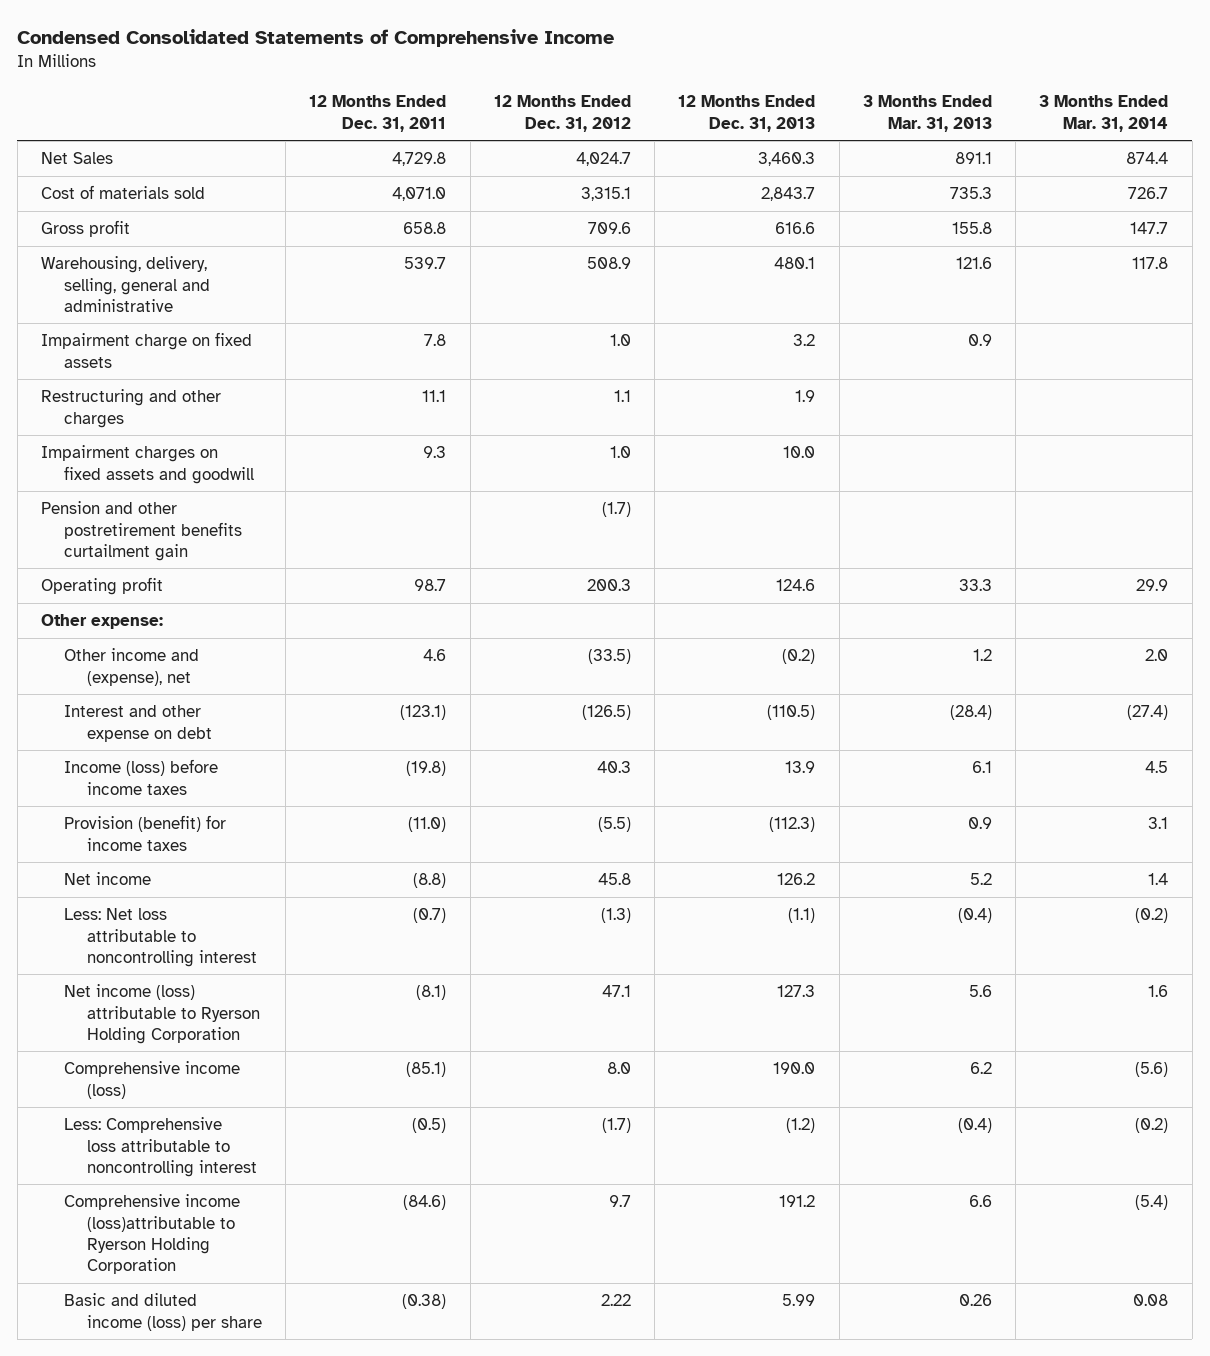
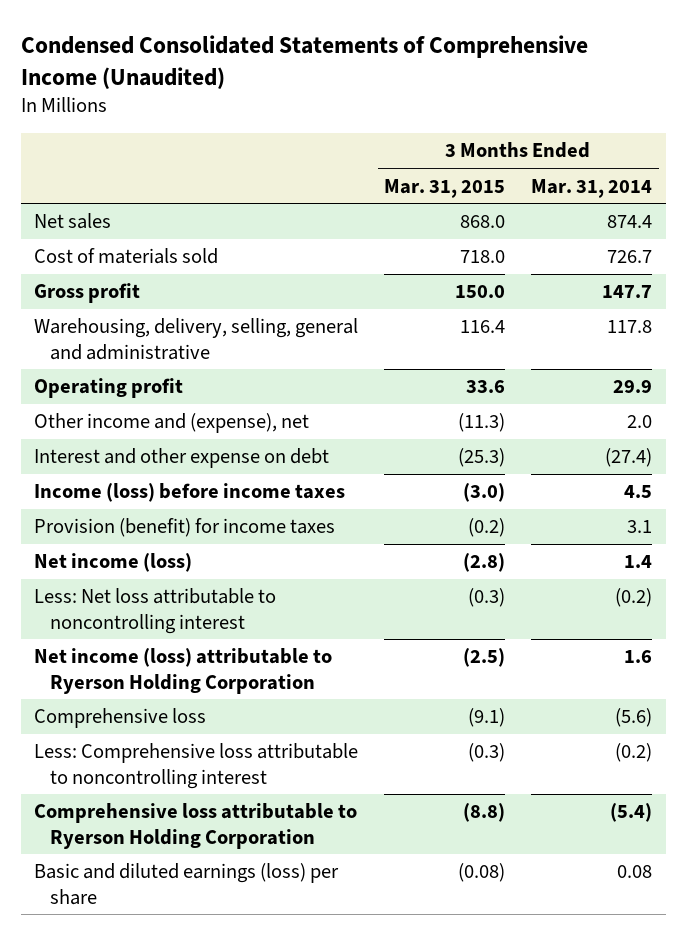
[17,29,615,48] Condensed Consolidated Statements of Comprehensive Income -> [20,34,588,89] Condensed Consolidated Statements of Comprehensive Income (Unaudited)
[309,95,447,132] 12 Months Ended Dec. 31, 2011 -> none
[493,95,631,132] 12 Months Ended Dec. 31, 2012 -> none
[678,95,816,132] 12 Months Ended Dec. 31, 2013 -> none
[862,95,992,132] 3 Months Ended Mar. 31, 2013 -> none
none -> [384,178,506,198] Mar. 31, 2015
[41,152,114,165] Net Sales -> [33,213,111,230] Net sales
[41,332,253,368] Impairment charge on fixed assets -> none
[41,389,222,428] Restructuring and other charges -> none
[41,445,255,484] Impairment charges on fixed assets and goodwill -> none
[41,501,243,561] Pension and other postretirement benefits curtailment gain -> none
[41,614,164,630] Other expense: -> none
[64,872,152,886] Net income -> [33,553,192,573] Net income (loss)
[64,1061,241,1099] Comprehensive income (loss) -> [33,708,206,729] Comprehensive loss
[64,1194,241,1275] Comprehensive income (loss)attributable to Ryerson Holding Corporation -> [33,803,357,849] Comprehensive loss attributable to Ryerson Holding Corporation
[64,1293,262,1331] Basic and diluted income (loss) per share -> [33,863,339,905] Basic and diluted earnings (loss) per share

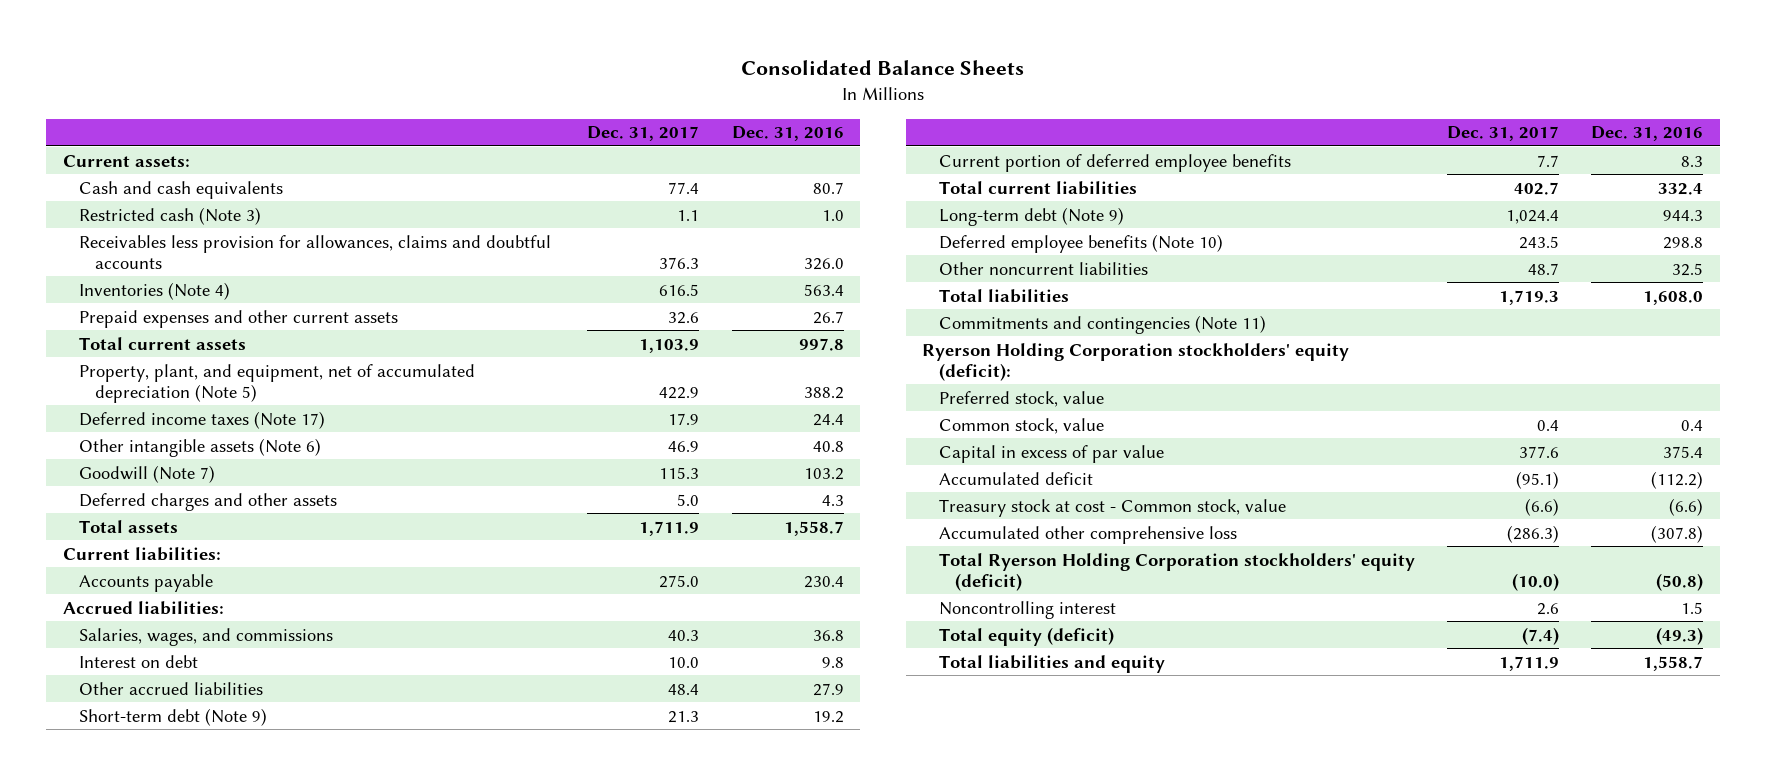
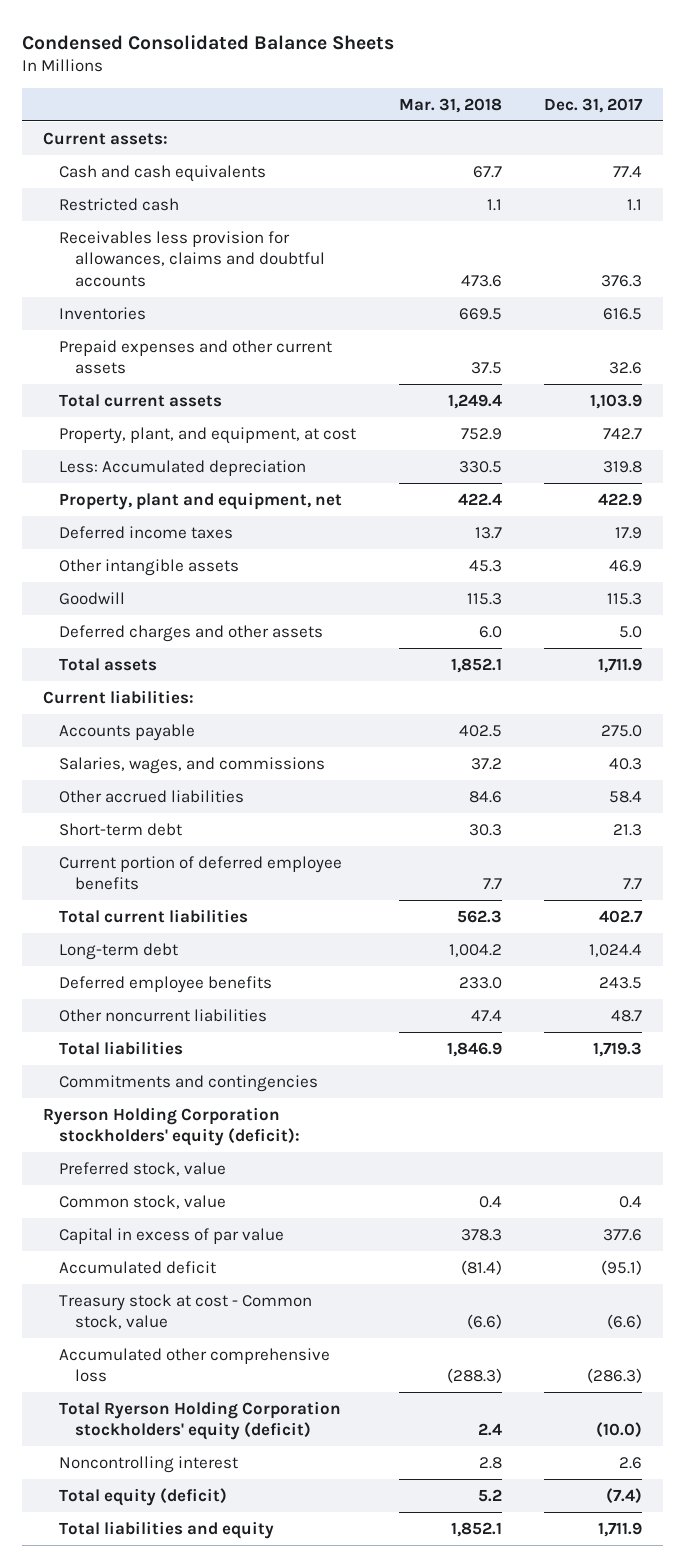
[741,60,1025,76] Consolidated Balance Sheets -> [22,34,395,50] Condensed Consolidated Balance Sheets
[731,126,844,142] Dec. 31, 2016 -> none
none -> [398,97,502,113] Mar. 31, 2018
[78,206,261,225] Restricted cash (Note 3) -> [59,197,180,211] Restricted cash
[78,281,230,300] Inventories (Note 4) -> [59,306,147,320] Inventories
none -> [59,426,357,444] Property, plant, and equipment, at cost
none -> [59,459,307,476] Less: Accumulated depreciation
[78,363,475,403] Property, plant, and equipment, net of accumulated depreciation (Note 5) -> [59,491,343,510] Property, plant and equipment, net
[78,410,325,429] Deferred income taxes (Note 17) -> [59,525,234,539] Deferred income taxes
[78,437,321,457] Other intangible assets (Note 6) -> [59,558,240,576] Other intangible assets
[78,464,215,483] Goodwill (Note 7) -> [59,591,126,605] Goodwill
[62,600,224,615] Accrued liabilities: -> none
[78,654,198,668] Interest on debt -> none
[668,683,700,695] 48.4 -> [609,790,643,803] 58.4
[78,707,267,726] Short-term debt (Note 9) -> [59,822,183,836] Short-term debt
[938,206,1124,226] Long-term debt (Note 9) -> [59,942,179,960] Long-term debt
[938,233,1223,253] Deferred employee benefits (Note 10) -> [59,975,273,993] Deferred employee benefits
[938,314,1266,334] Commitments and contingencies (Note 11) -> [59,1074,319,1092] Commitments and contingencies

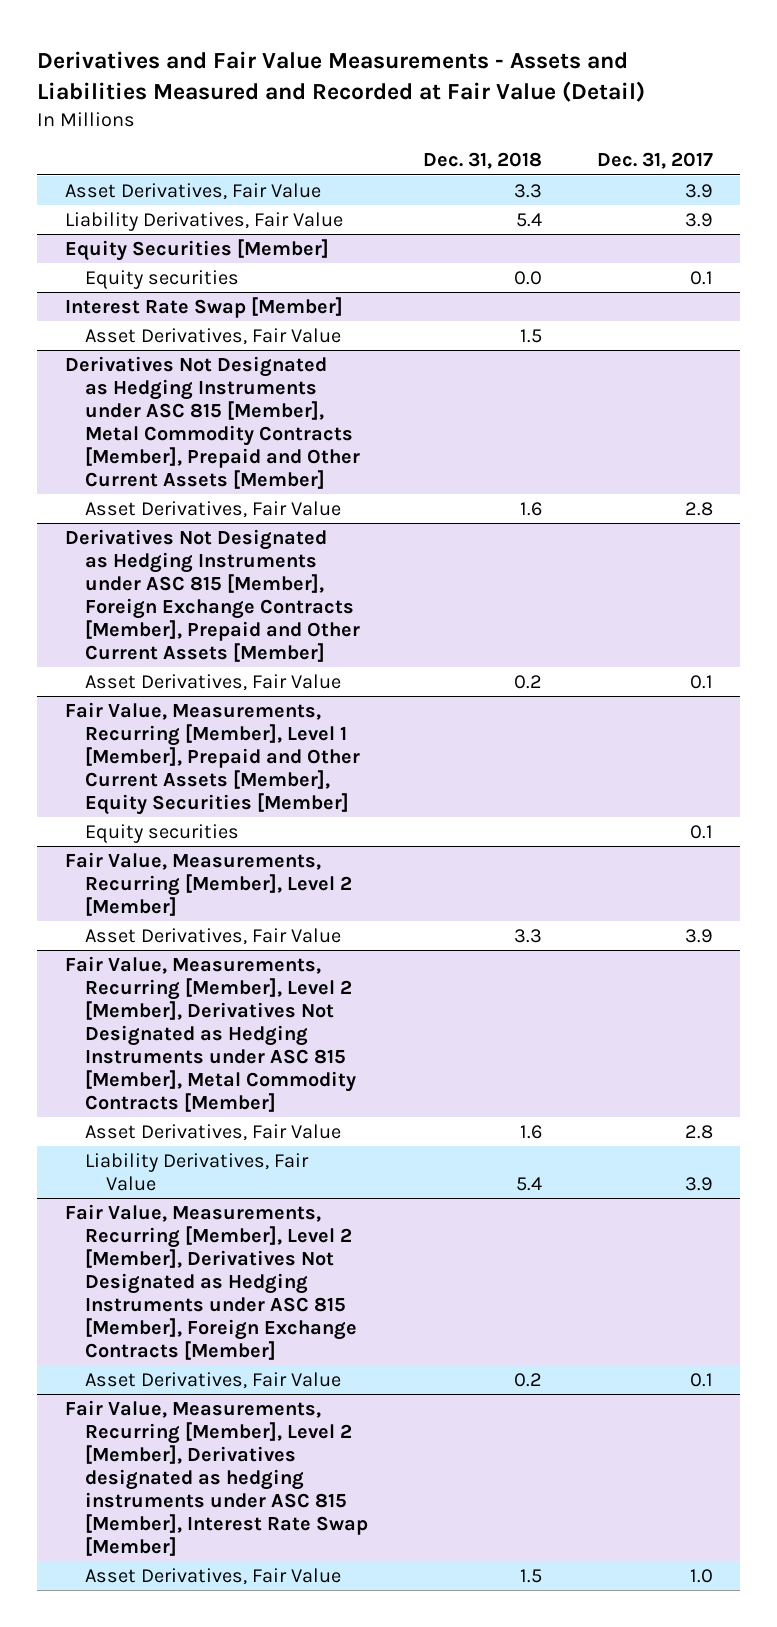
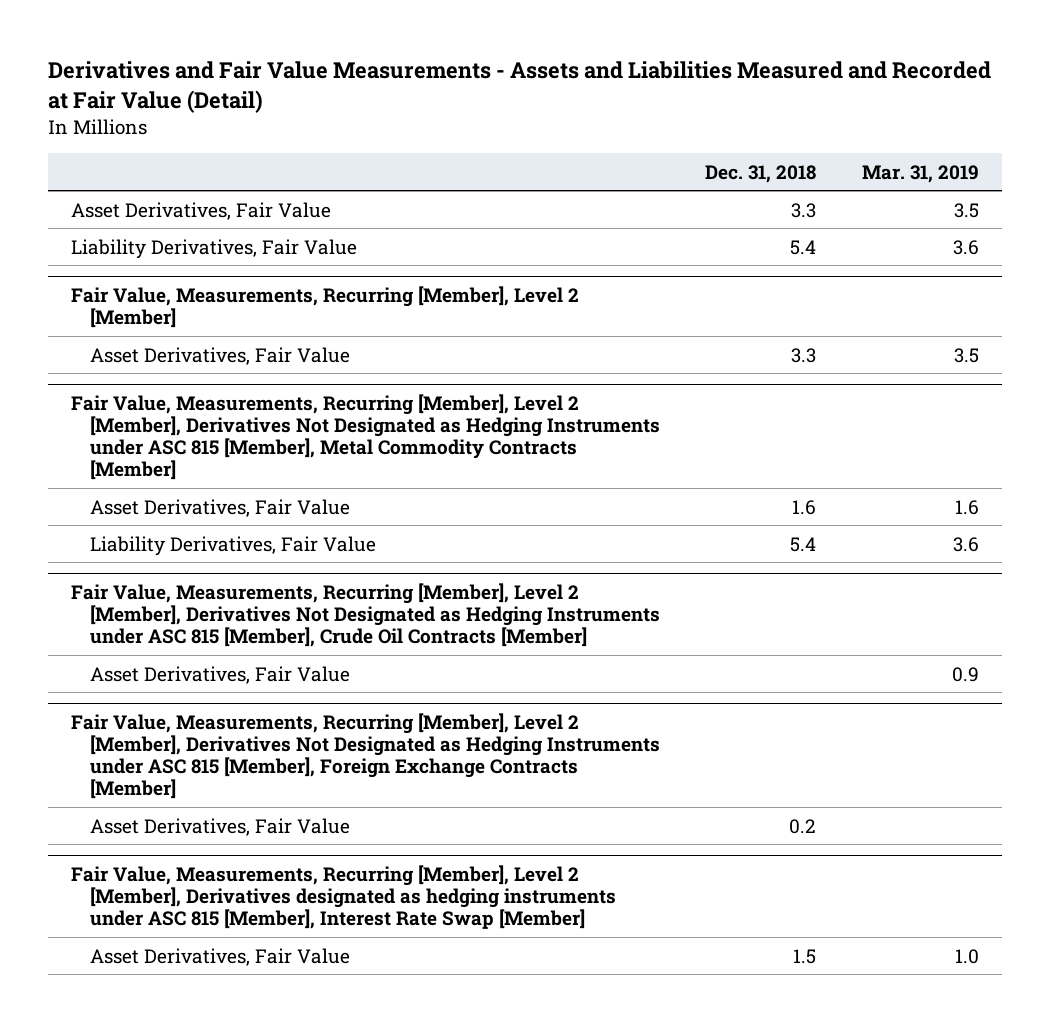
[596,152,713,170] Dec. 31, 2017 -> none
none -> [861,164,979,183] Mar. 31, 2019
[64,238,329,261] Equity Securities [Member] -> none
[85,269,240,289] Equity securities -> none
[64,296,343,318] Interest Rate Swap [Member] -> none
[85,327,342,345] Asset Derivatives, Fair Value -> none
[64,355,361,489] Derivatives Not Designated as Hedging Instruments under ASC 815 [Member], Metal Commodity Contracts [Member], Prepaid and Other Current Assets [Member] -> none
[85,500,342,518] Asset Derivatives, Fair Value -> none
[64,528,361,662] Derivatives Not Designated as Hedging Instruments under ASC 815 [Member], Foreign Exchange Contracts [Member], Prepaid and Other Current Assets [Member] -> none
[85,673,342,691] Asset Derivatives, Fair Value -> none
[64,701,361,815] Fair Value, Measurements, Recurring [Member], Level 1 [Member], Prepaid and Other Current Assets [Member], Equity Securities [Member] -> none
[85,823,240,843] Equity securities -> none
none -> [71,582,660,647] Fair Value, Measurements, Recurring [Member], Level 2 [Member], Derivatives Not Designated as Hedging Instruments under ASC 815 [Member], Crude Oil Contracts [Member]
none -> [89,665,350,684] Asset Derivatives, Fair Value

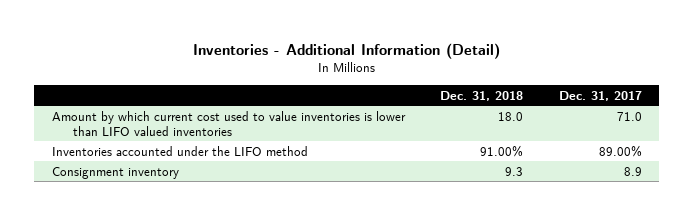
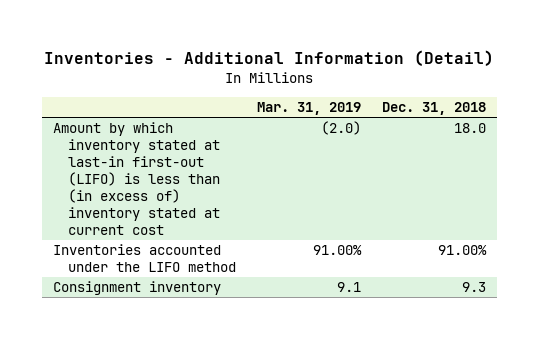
[558,91,642,102] Dec. 31, 2017 -> none
none -> [256,102,361,116] Mar. 31, 2019
[52,110,407,136] Amount by which current cost used to value inventories is lower than LIFO valued inventories -> [52,122,220,235] Amount by which inventory stated at last-in first-out (LIFO) is less than (in excess of) inventory stated at current cost

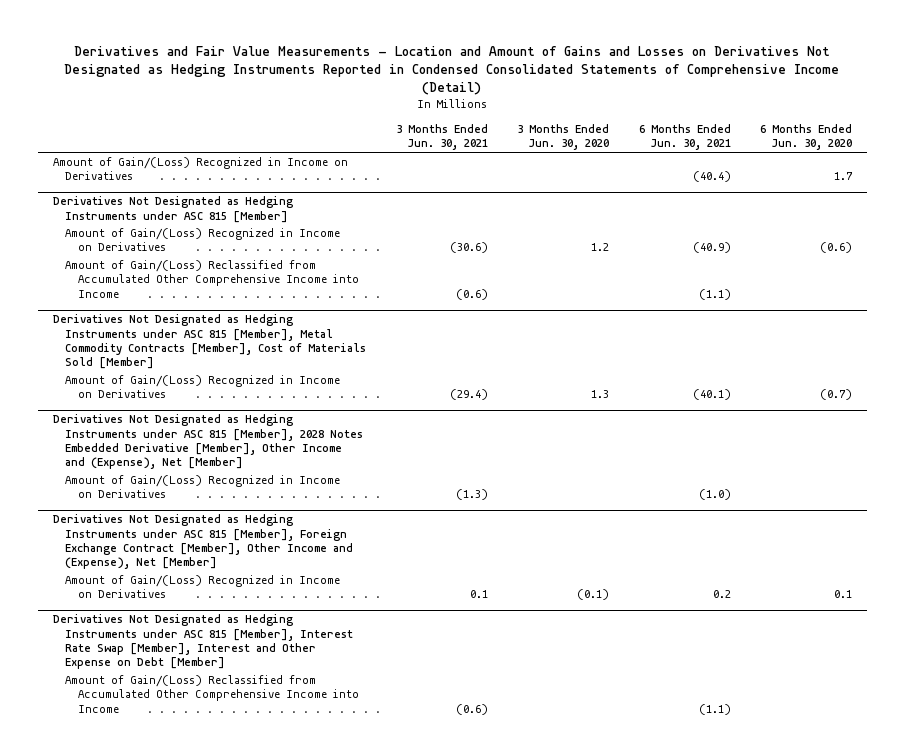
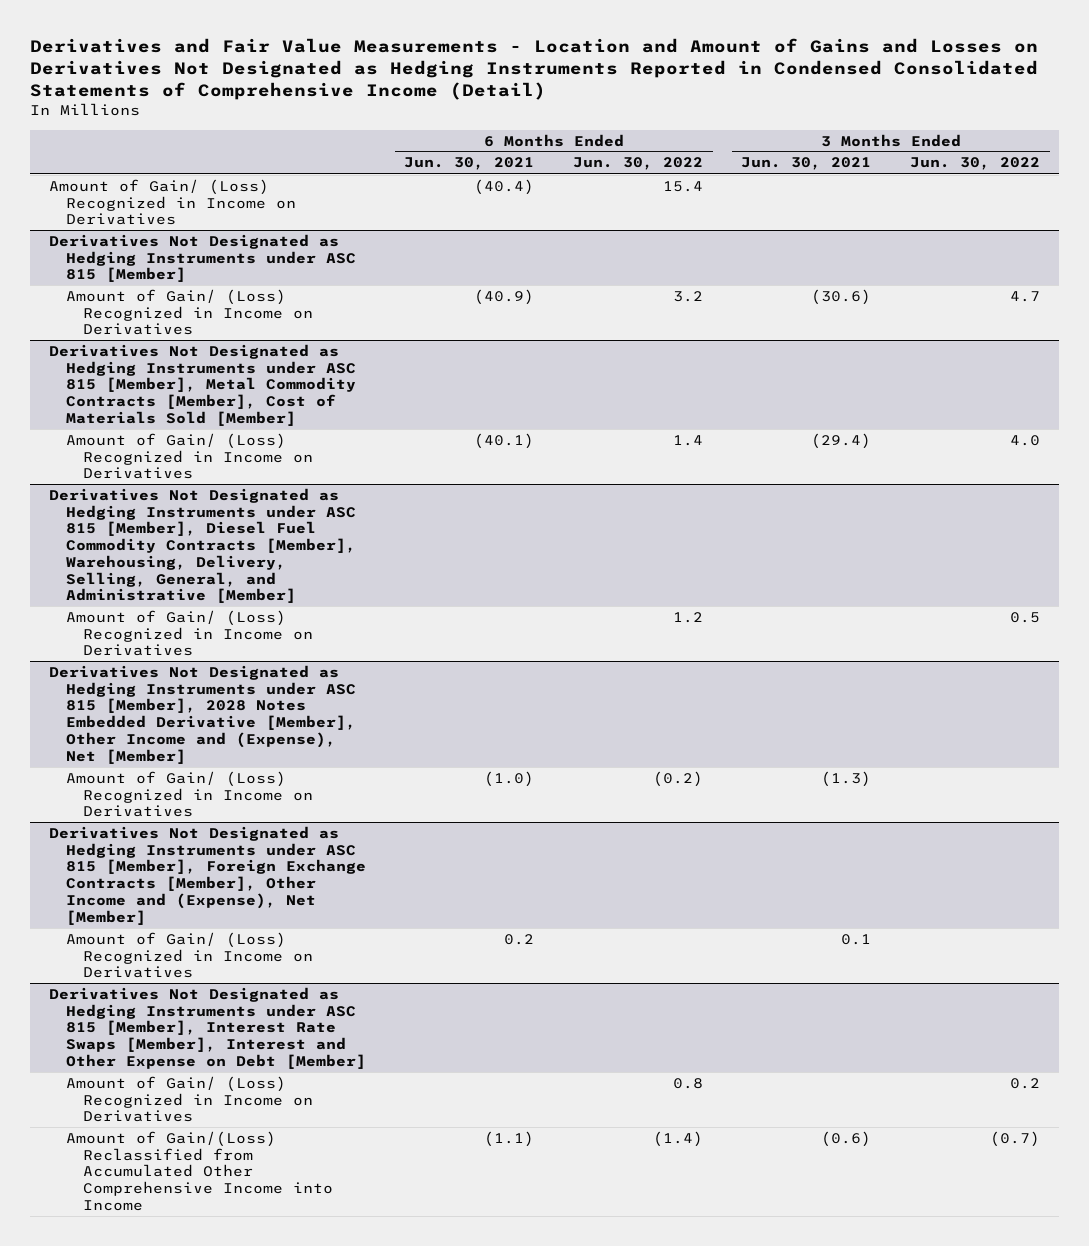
[517,123,610,151] 3 Months Ended Jun. 30, 2020 -> none
[760,123,853,151] 6 Months Ended Jun. 30, 2020 -> none
none -> [572,157,703,171] Jun. 30, 2022
none -> [909,157,1040,171] Jun. 30, 2022
[52,156,348,181] Amount of Gain/(Loss) Recognized in Income on Derivatives -> [49,178,297,226] Amount of Gain/ (Loss) Recognized in Income on Derivatives
[65,259,359,298] Amount of Gain/(Loss) Reclassified from Accumulated Other Comprehensive Income into Income -> none
[65,227,341,252] Amount of Gain/(Loss) Recognized in Income on Derivatives -> [66,288,314,336] Amount of Gain/ (Loss) Recognized in Income on Derivatives
[65,374,341,399] Amount of Gain/(Loss) Recognized in Income on Derivatives -> [66,432,314,480] Amount of Gain/ (Loss) Recognized in Income on Derivatives
none -> [49,487,357,604] Derivatives Not Designated as Hedging Instruments under ASC 815 [Member], Diesel Fuel Commodity Contracts [Member], Warehousing, Delivery, Selling, General, and Administrative [Member]
none -> [66,609,314,657] Amount of Gain/ (Loss) Recognized in Income on Derivatives
[65,474,341,499] Amount of Gain/(Loss) Recognized in Income on Derivatives -> [66,770,314,818] Amount of Gain/ (Loss) Recognized in Income on Derivatives
[52,514,354,570] Derivatives Not Designated as Hedging Instruments under ASC 815 [Member], Foreign Exchange Contract [Member], Other Income and (Expense), Net [Member] -> [49,825,367,925] Derivatives Not Designated as Hedging Instruments under ASC 815 [Member], Foreign Exchange Contracts [Member], Other Income and (Expense), Net [Member]
[65,574,341,599] Amount of Gain/(Loss) Recognized in Income on Derivatives -> [66,931,314,979] Amount of Gain/ (Loss) Recognized in Income on Derivatives
[52,614,354,670] Derivatives Not Designated as Hedging Instruments under ASC 815 [Member], Interest Rate Swap [Member], Interest and Other Expense on Debt [Member] -> [49,986,367,1069] Derivatives Not Designated as Hedging Instruments under ASC 815 [Member], Interest Rate Swaps [Member], Interest and Other Expense on Debt [Member]
none -> [66,1075,314,1123] Amount of Gain/ (Loss) Recognized in Income on Derivatives

